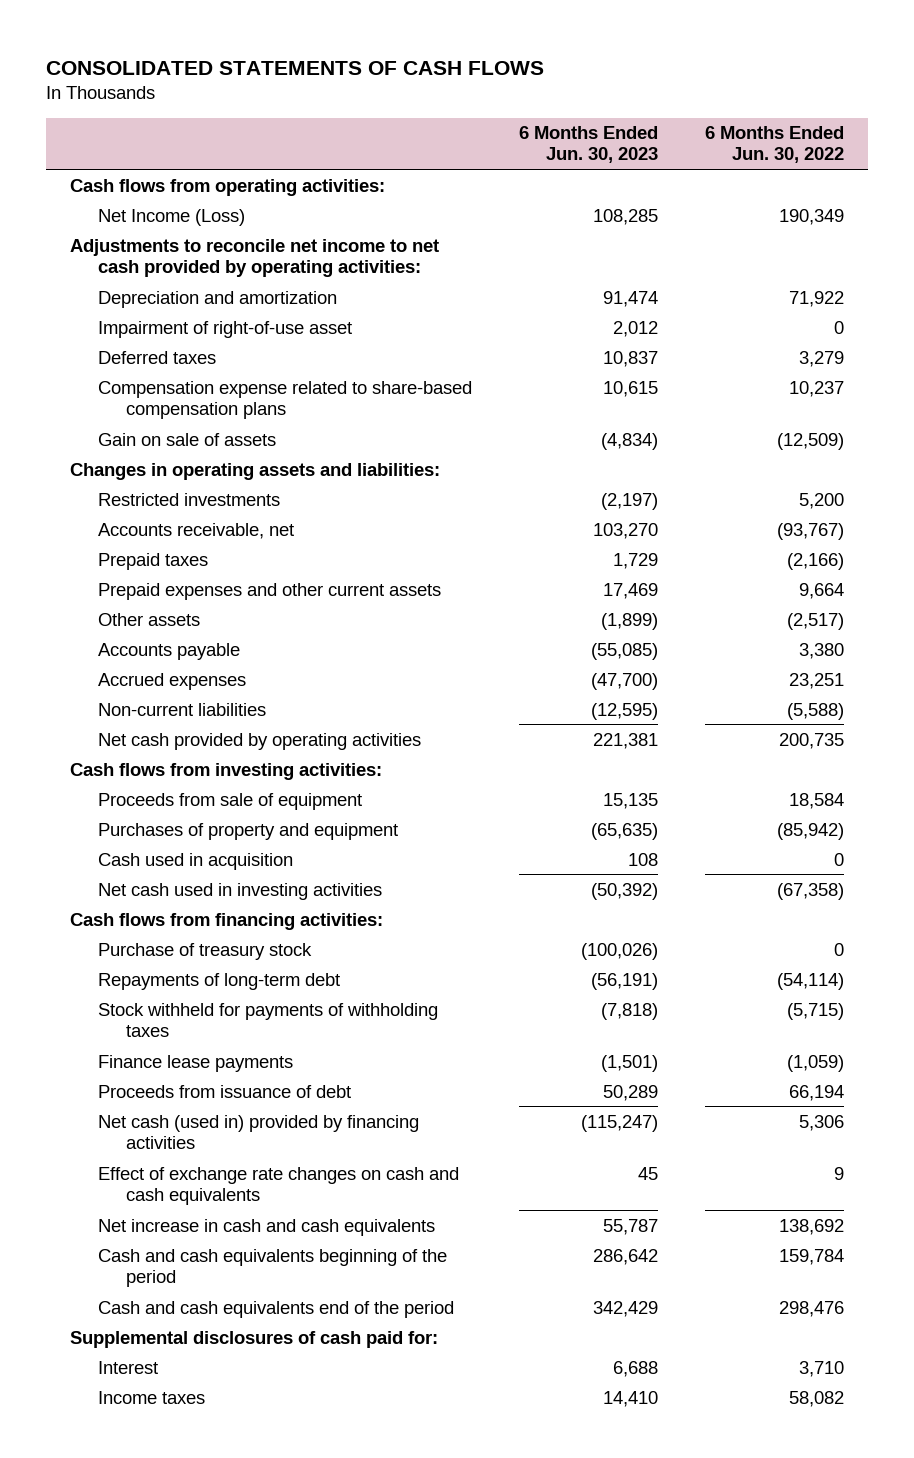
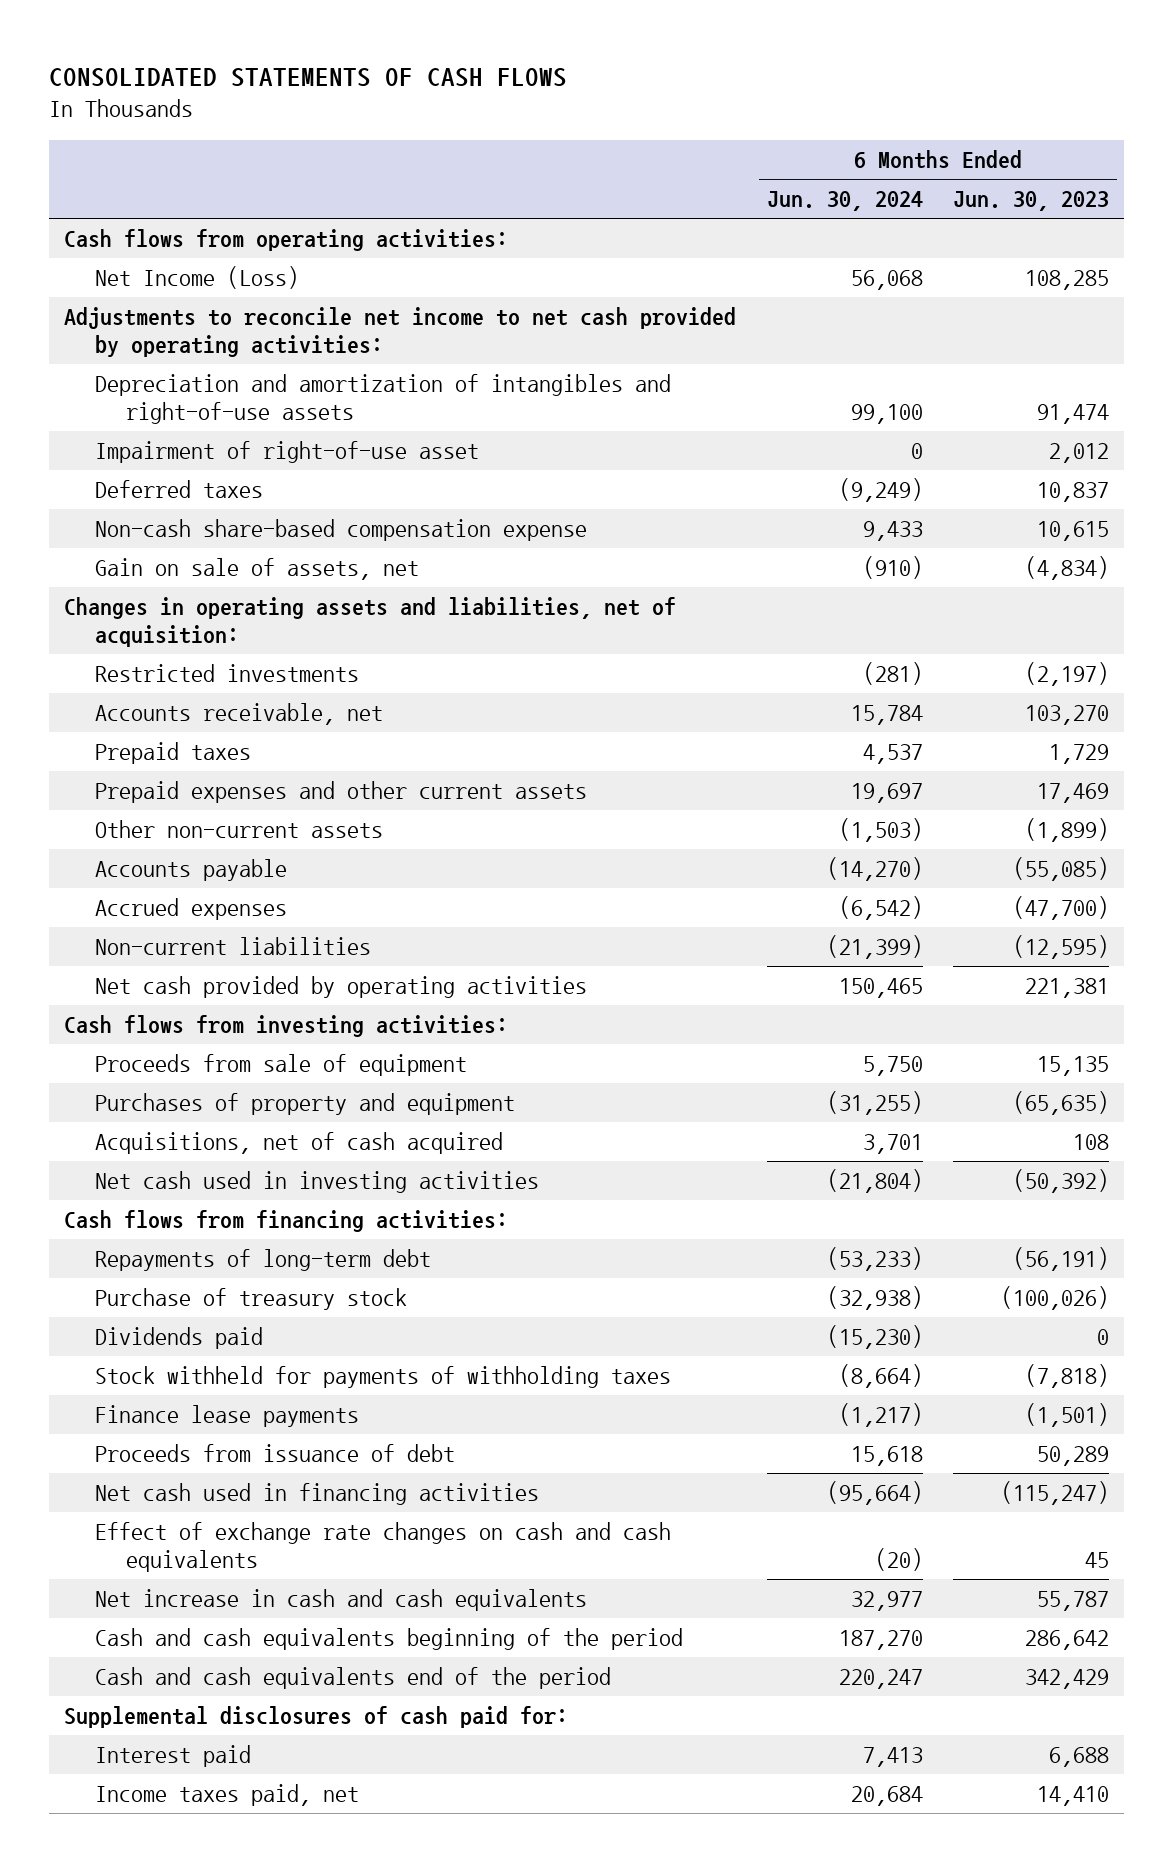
[705,126,845,164] 6 Months Ended Jun. 30, 2022 -> none
none -> [766,191,923,212] Jun. 30, 2024
[98,290,338,308] Depreciation and amortization -> [94,374,671,425] Depreciation and amortization of intangibles and right-of-use assets
[98,380,473,419] Compensation expense related to share-based compensation plans -> [94,519,587,542] Non-cash share-based compensation expense
[98,432,277,446] Gain on sale of assets -> [94,558,419,581] Gain on sale of assets, net
[69,462,440,480] Changes in operating assets and liabilities: -> [63,597,676,648] Changes in operating assets and liabilities, net of acquisition:
[98,612,201,626] Other assets -> [94,820,383,839] Other non-current assets
[98,852,294,870] Cash used in acquisition -> [94,1132,503,1155] Acquisitions, net of cash acquired
[98,942,313,960] Purchase of treasury stock -> [94,1288,407,1311] Purchase of treasury stock
none -> [94,1327,263,1350] Dividends paid
[98,1114,420,1149] Net cash (used in) provided by financing activities -> [94,1483,539,1506] Net cash used in financing activities
[98,1360,159,1374] Interest -> [94,1745,251,1768] Interest paid
[98,1390,206,1404] Income taxes -> [94,1784,359,1807] Income taxes paid, net

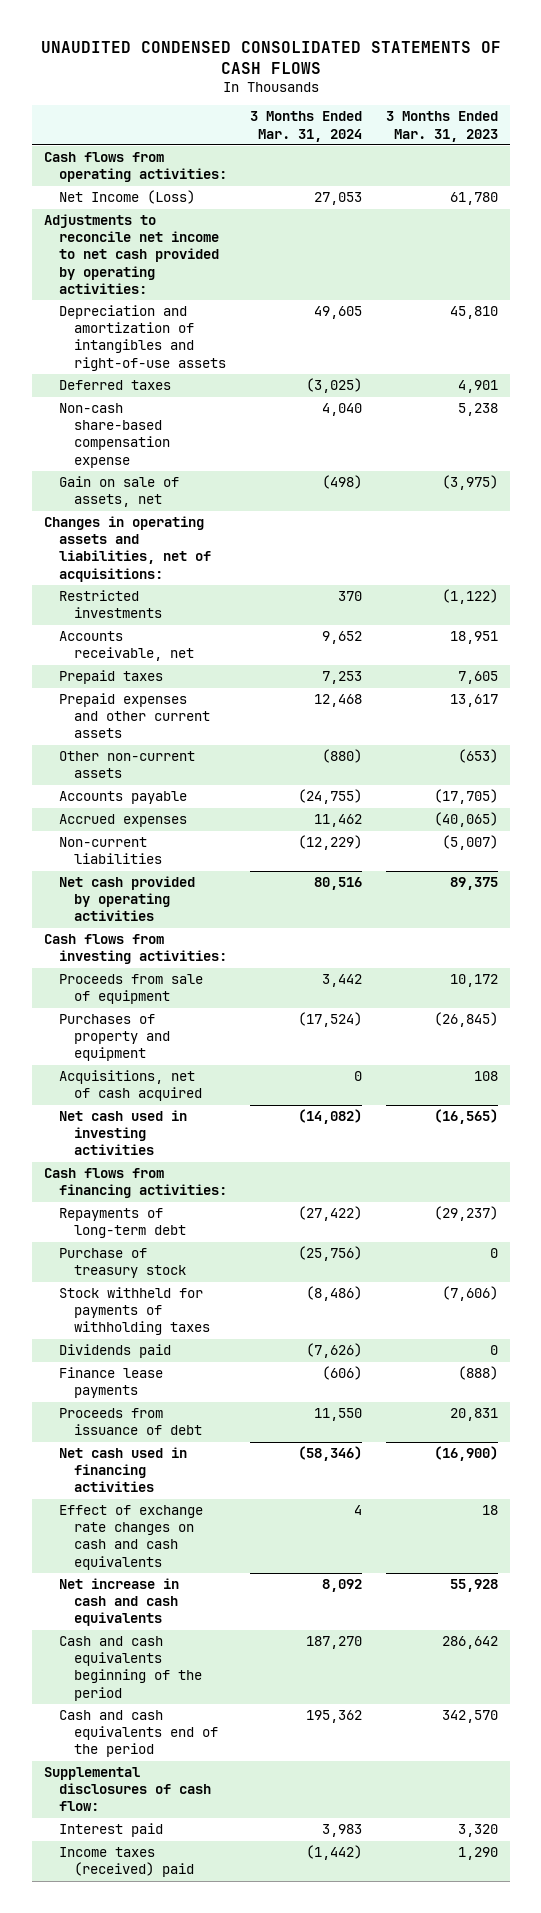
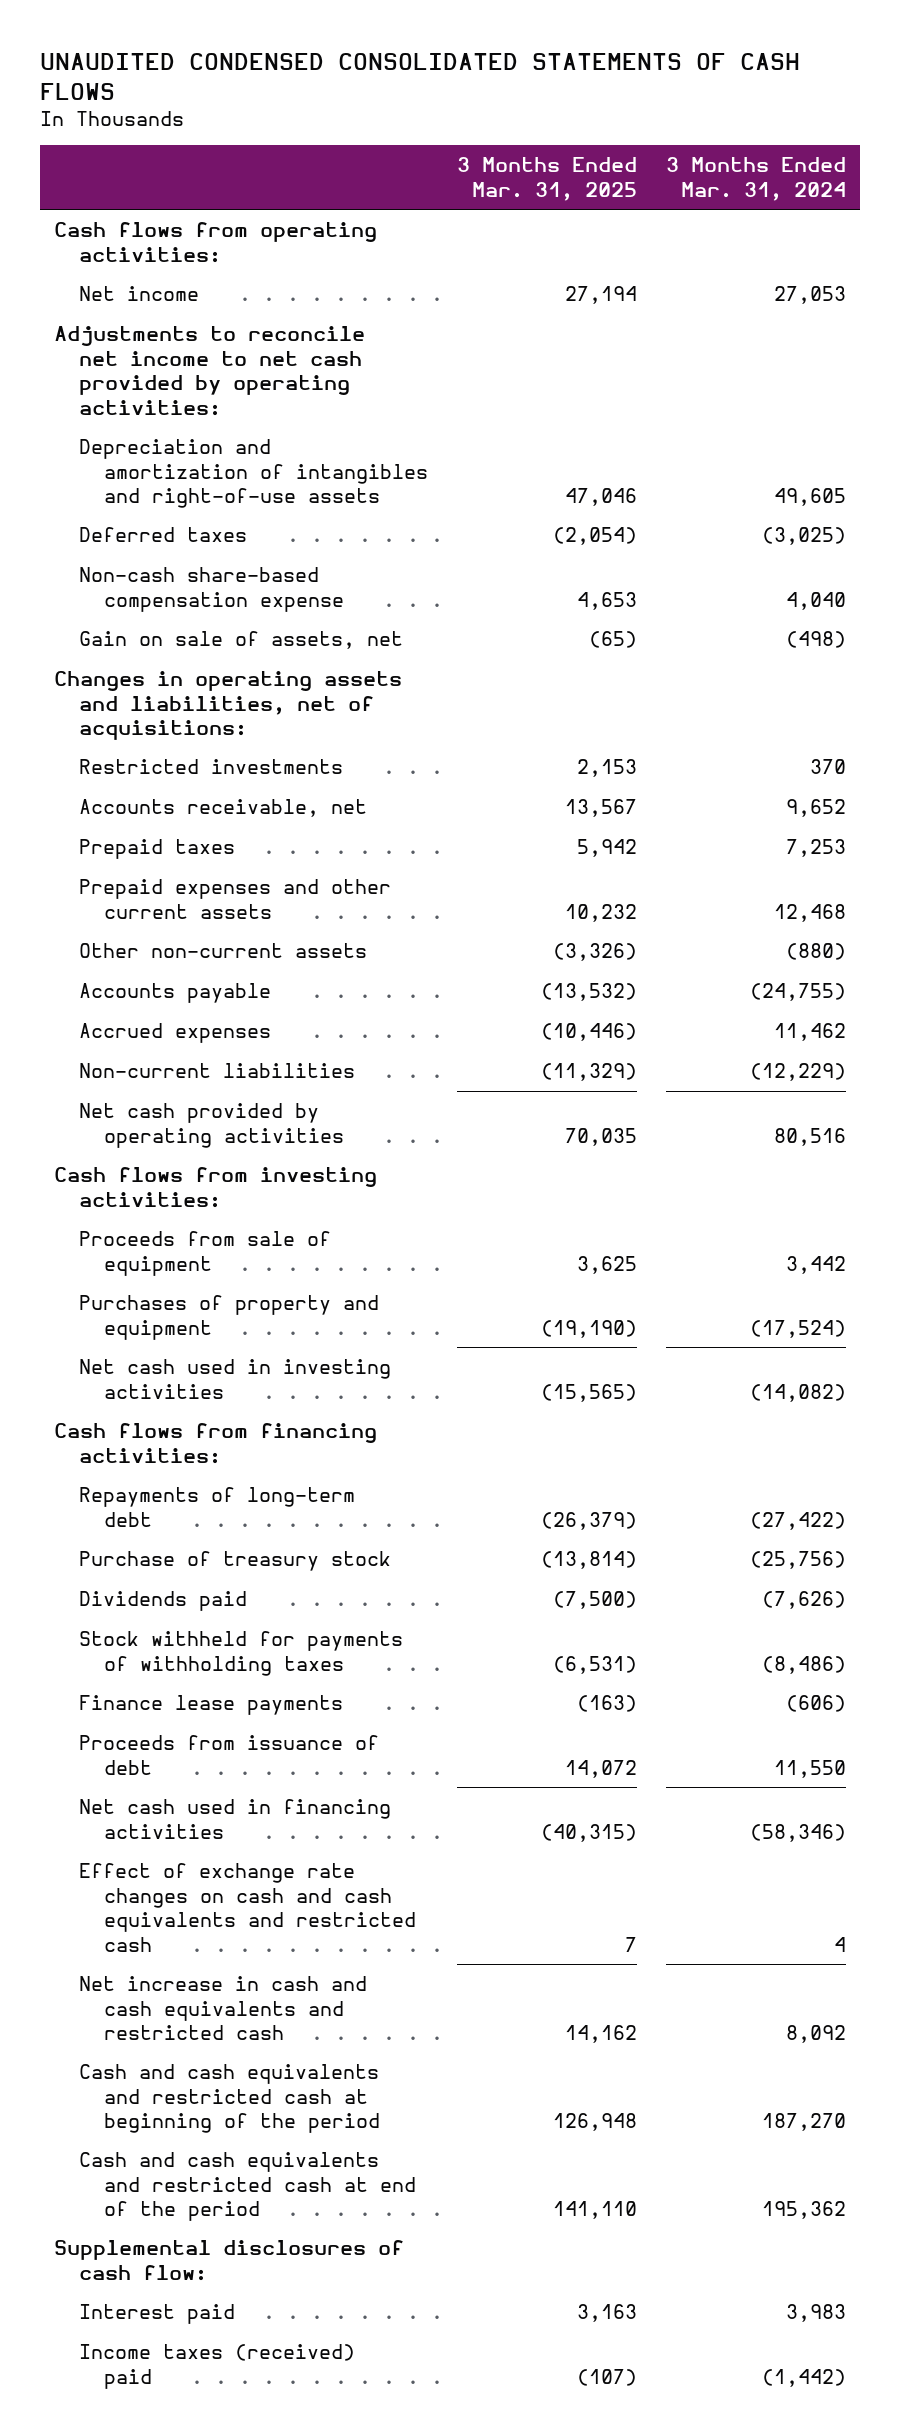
[385,111,498,142] 3 Months Ended Mar. 31, 2023 -> none
none -> [457,157,638,201] 3 Months Ended Mar. 31, 2025
[58,190,195,205] Net Income (Loss) -> [79,286,200,302] Net income
[58,1070,202,1102] Acquisitions, net of cash acquired -> none
[58,1287,210,1336] Stock withheld for payments of withholding taxes -> [79,1631,404,1676] Stock withheld for payments of withholding taxes
[58,1505,203,1570] Effect of exchange rate changes on cash and cash equivalents -> [79,1863,417,1952] Effect of exchange rate changes on cash and cash equivalents and restricted cash
[58,1578,179,1627] Net increase in cash and cash equivalents -> [79,1976,368,2041] Net increase in cash and cash equivalents and restricted cash
[58,1636,202,1701] Cash and cash equivalents beginning of the period -> [79,2064,381,2134] Cash and cash equivalents and restricted cash at beginning of the period
[58,1710,218,1758] Cash and cash equivalents end of the period -> [79,2152,417,2222] Cash and cash equivalents and restricted cash at end of the period

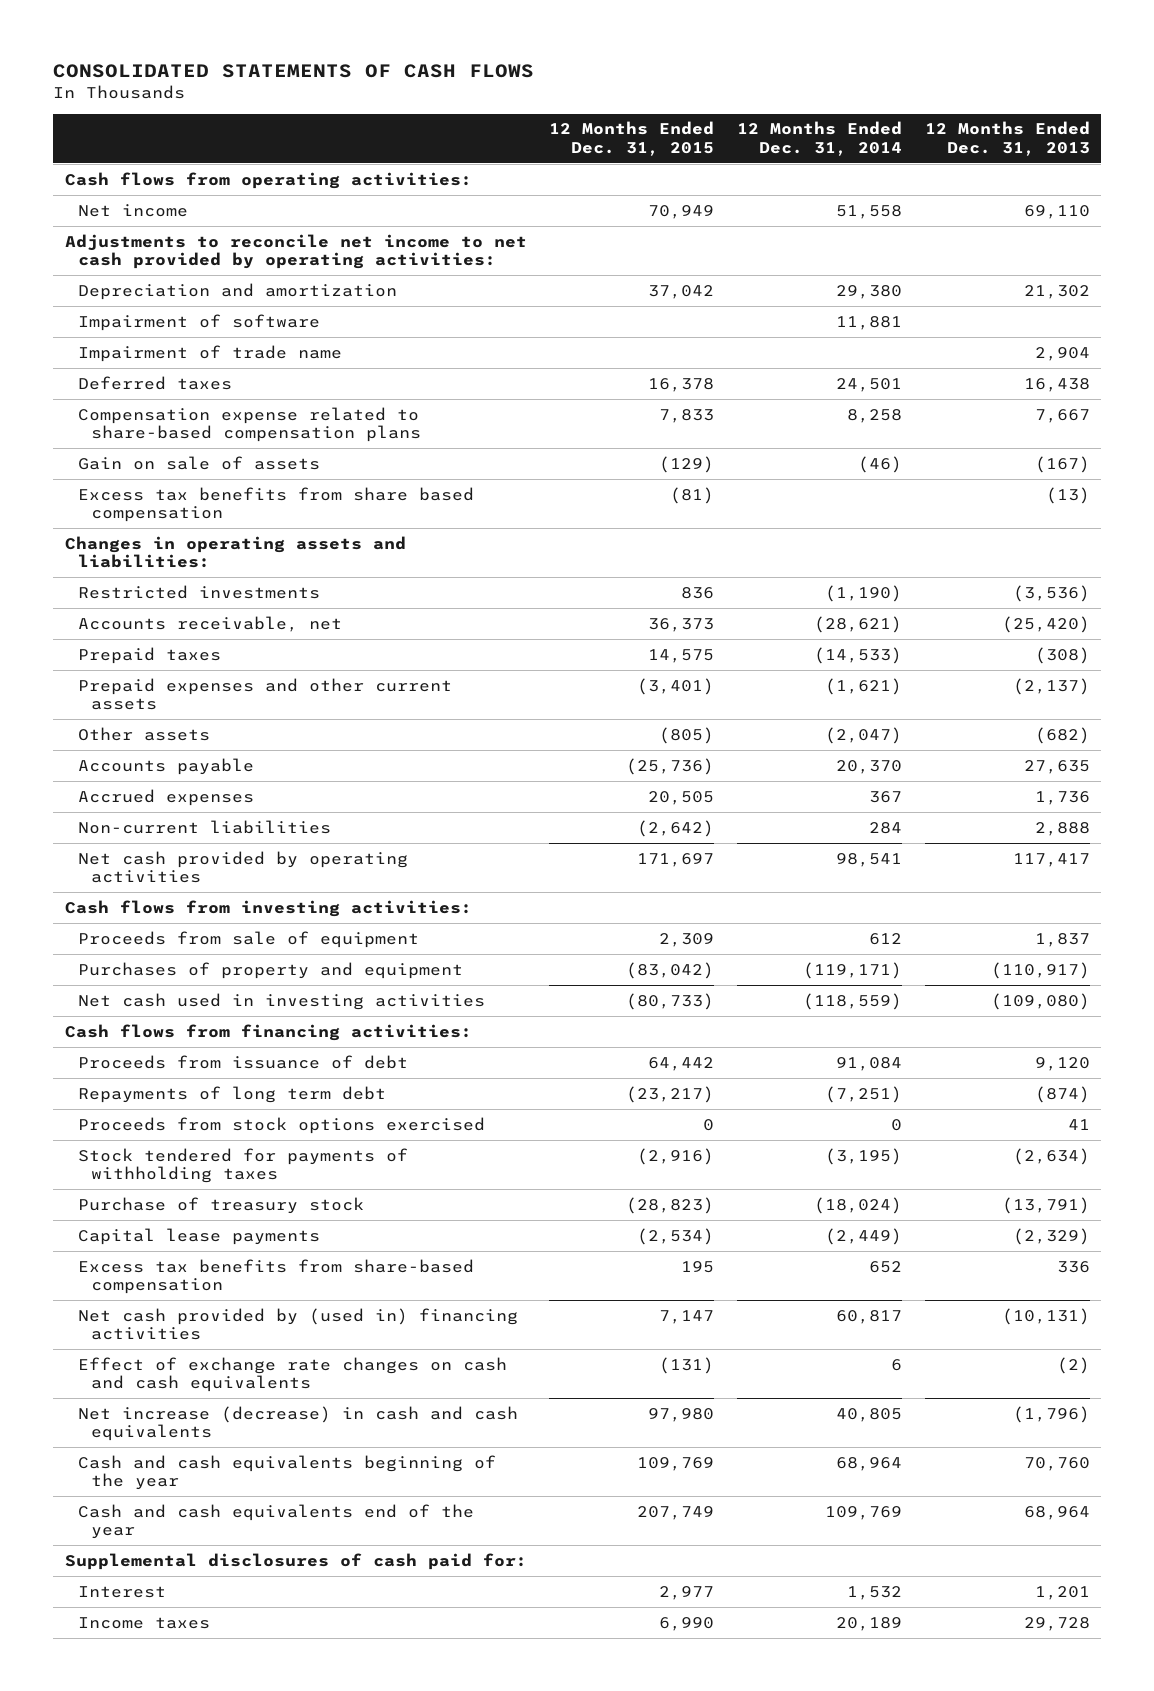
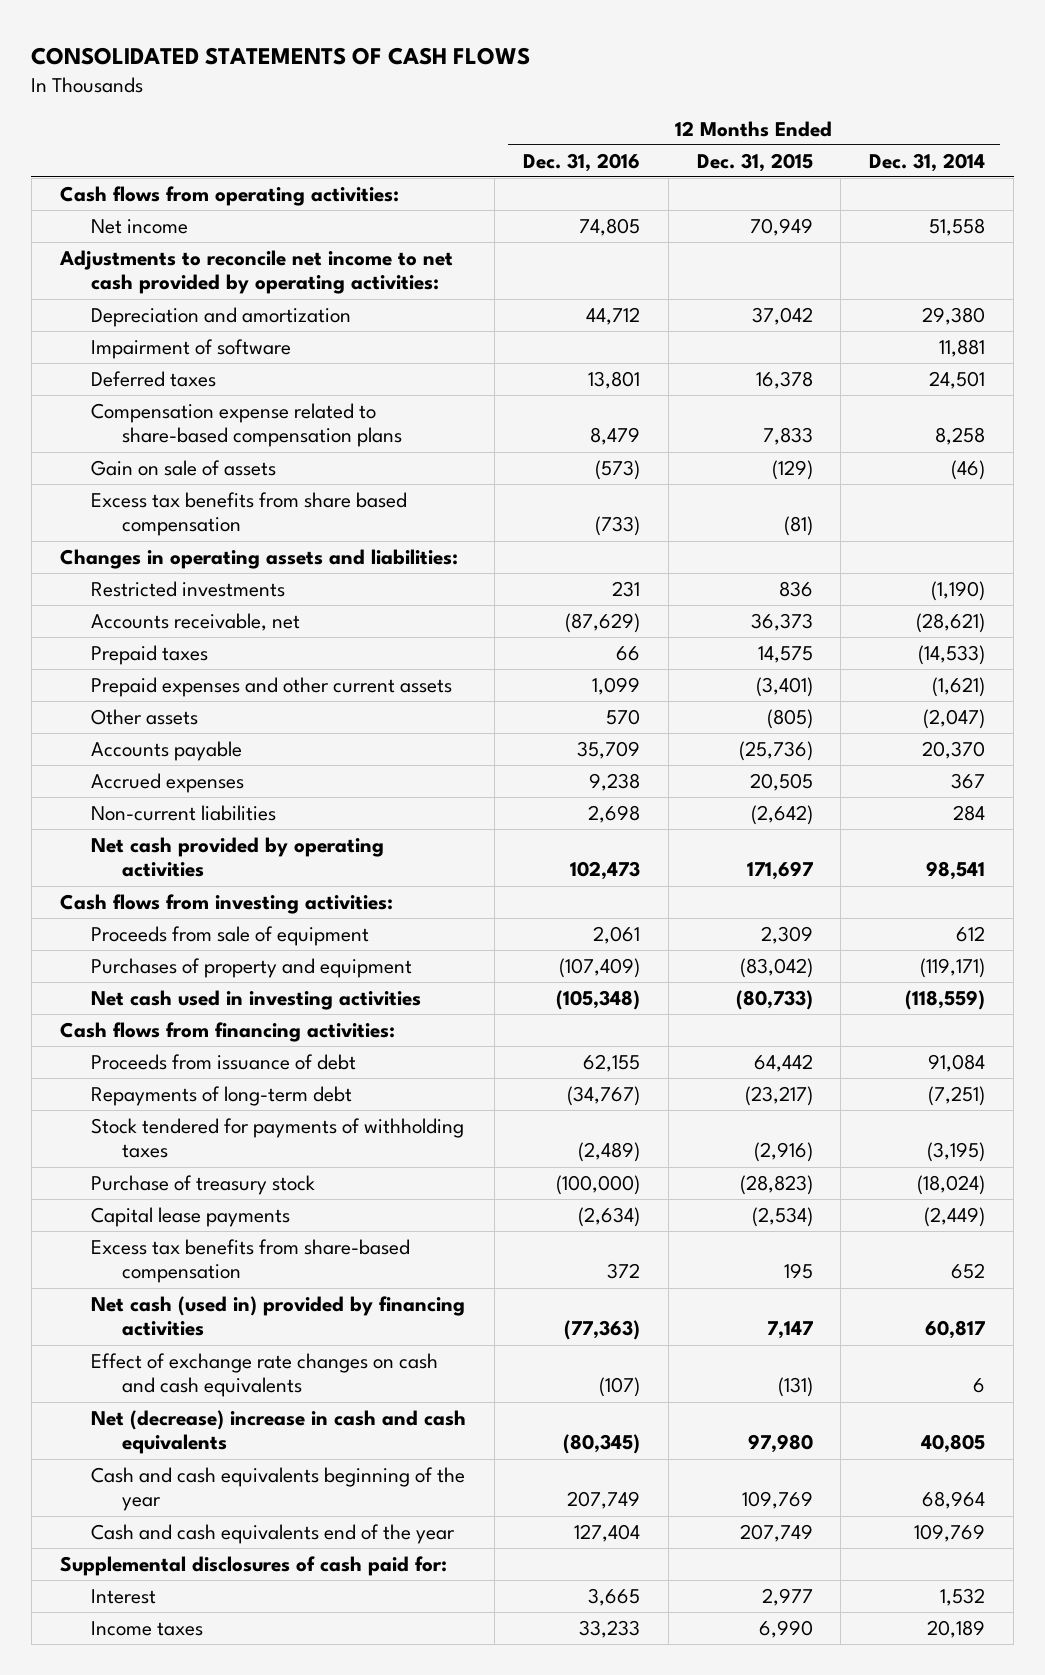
[924,121,1090,156] 12 Months Ended Dec. 31, 2013 -> none
none -> [522,152,640,172] Dec. 31, 2016
[77,344,342,362] Impairment of trade name -> none
[77,1116,485,1134] Proceeds from stock options exercised -> none
[77,1085,386,1103] Repayments of long term debt -> [90,1085,352,1106] Repayments of long-term debt
[77,1307,518,1341] Net cash provided by (used in) financing activities -> [90,1295,465,1337] Net cash (used in) provided by financing activities
[77,1405,518,1442] Net increase (decrease) in cash and cash equivalents -> [90,1409,466,1455] Net (decrease) increase in cash and cash equivalents

